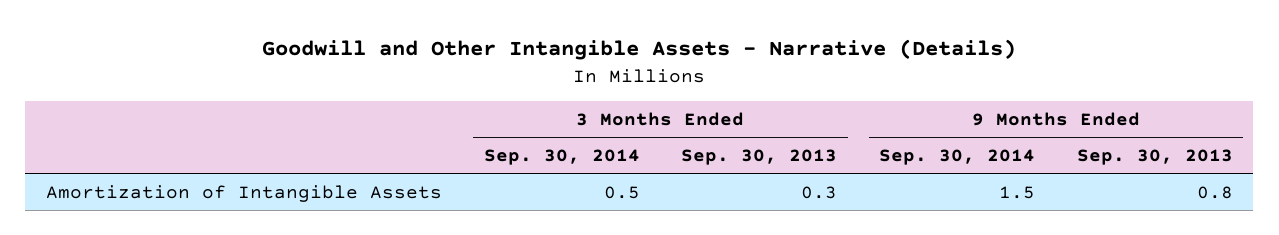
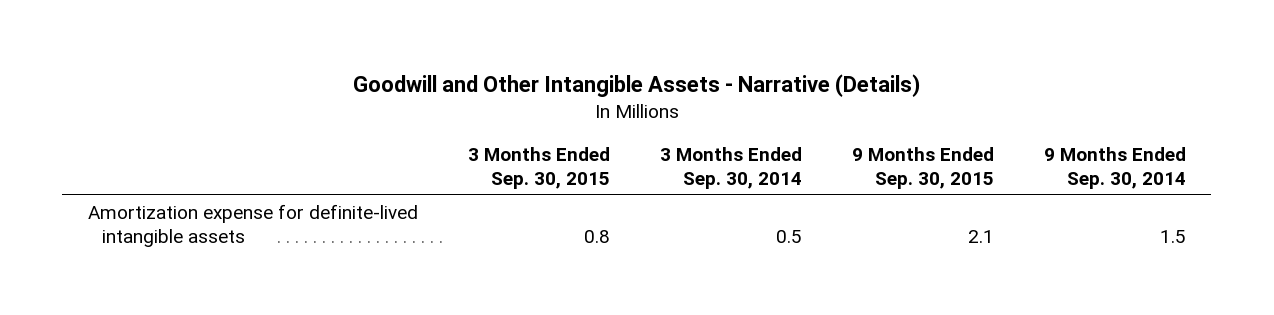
[681,148,838,165] Sep. 30, 2013 -> none
[1076,148,1233,165] Sep. 30, 2013 -> none
none -> [467,146,610,189] 3 Months Ended Sep. 30, 2015
none -> [851,146,994,189] 9 Months Ended Sep. 30, 2015
[46,184,443,202] Amortization of Intangible Assets -> [87,204,418,248] Amortization expense for definite-lived intangible assets

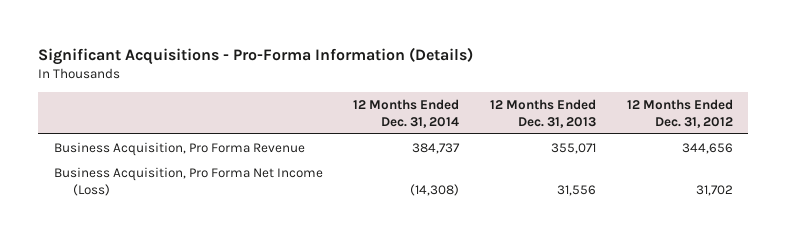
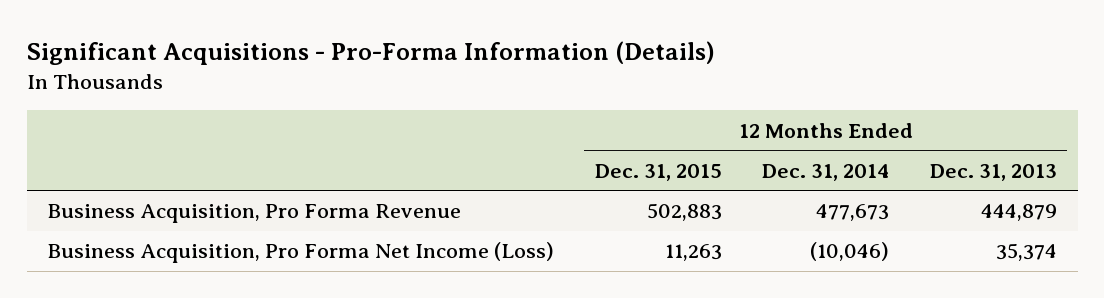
[626,98,733,128] 12 Months Ended Dec. 31, 2012 -> none
none -> [594,163,722,181] Dec. 31, 2015
[412,142,461,154] 384,737 -> [816,204,890,222] 477,673
[551,142,597,154] 355,071 -> [981,204,1058,222] 444,879
[410,183,460,196] (14,308) -> [810,242,890,262] (10,046)
[557,184,597,196] 31,556 -> [996,243,1058,262] 35,374

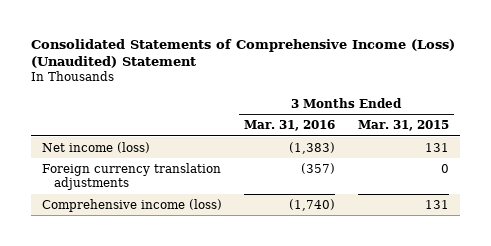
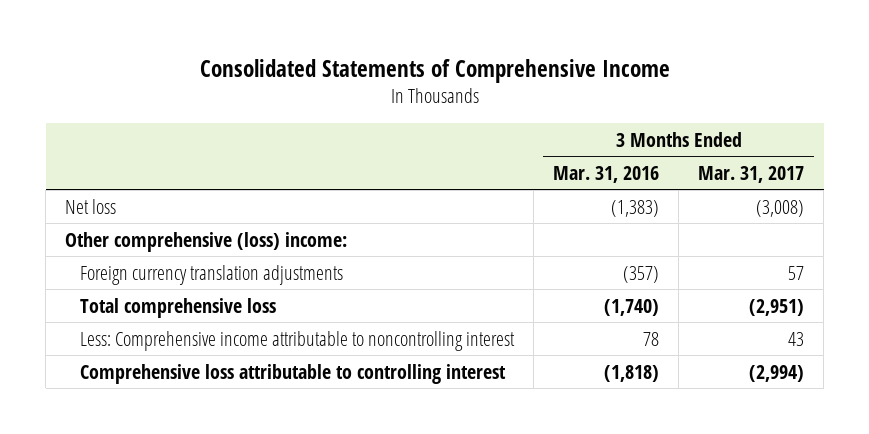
[30,38,455,69] Consolidated Statements of Comprehensive Income (Loss) (Unaudited) Statement -> [199,58,670,83] Consolidated Statements of Comprehensive Income
[357,120,449,132] Mar. 31, 2015 -> none
none -> [698,165,805,183] Mar. 31, 2017
[42,141,151,153] Net income (loss) -> [65,198,117,214] Net loss
none -> [65,231,348,252] Other comprehensive (loss) income:
none -> [79,297,276,318] Total comprehensive loss
none -> [79,330,515,351] Less: Comprehensive income attributable to noncontrolling interest
[42,198,223,212] Comprehensive income (loss) -> [79,363,506,384] Comprehensive loss attributable to controlling interest
[289,198,336,211] (1,740) -> [604,364,660,382] (1,818)

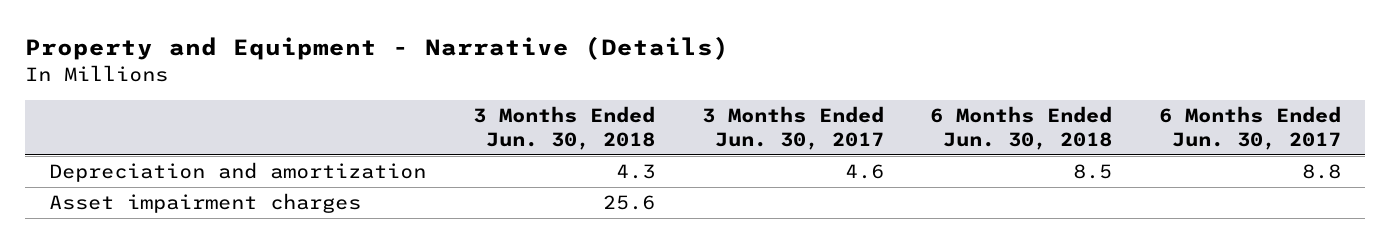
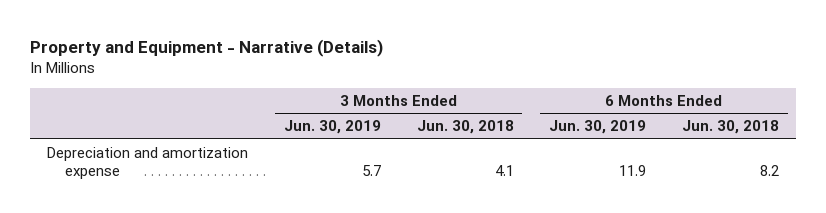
[701,105,884,150] 3 Months Ended Jun. 30, 2017 -> none
[1159,105,1342,150] 6 Months Ended Jun. 30, 2017 -> none
none -> [284,120,382,135] Jun. 30, 2019
none -> [549,120,647,135] Jun. 30, 2019
[48,193,361,214] Asset impairment charges -> none
[48,162,426,183] Depreciation and amortization -> [47,147,249,179] Depreciation and amortization expense
[615,164,655,180] 4.3 -> [494,164,514,176] 4.1
[1073,164,1113,180] 8.5 -> [759,164,779,176] 8.2

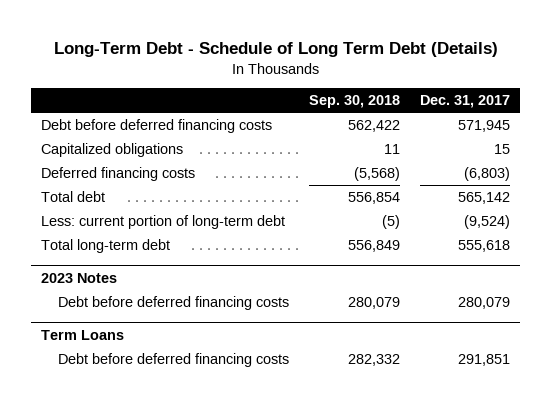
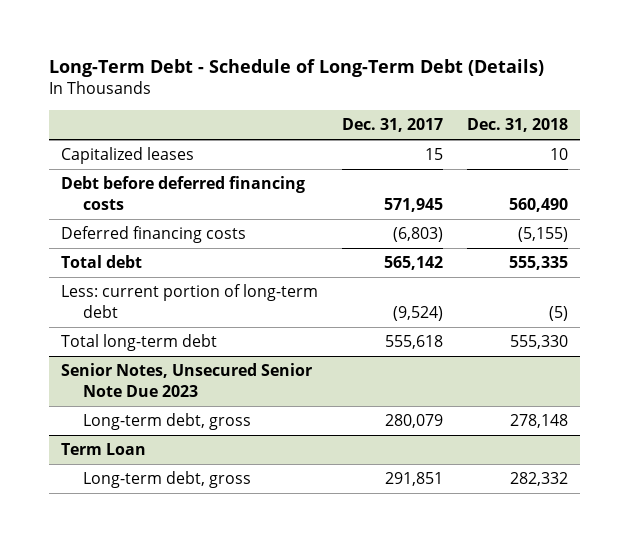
[53,42,498,58] Long-Term Debt - Schedule of Long Term Debt (Details) -> [48,58,544,77] Long-Term Debt - Schedule of Long-Term Debt (Details)
[309,95,401,109] Sep. 30, 2018 -> none
none -> [466,118,568,133] Dec. 31, 2018
none -> [60,147,194,165] Capitalized leases
[41,143,184,158] Capitalized obligations -> none
[41,272,118,283] 2023 Notes -> none
none -> [60,363,312,397] Senior Notes, Unsecured Senior Note Due 2023
[58,296,290,311] Debt before deferred financing costs -> [83,413,252,431] Long-term debt, gross
[41,329,125,340] Term Loans -> [60,443,146,456] Term Loan
[58,353,290,368] Debt before deferred financing costs -> [83,471,252,489] Long-term debt, gross

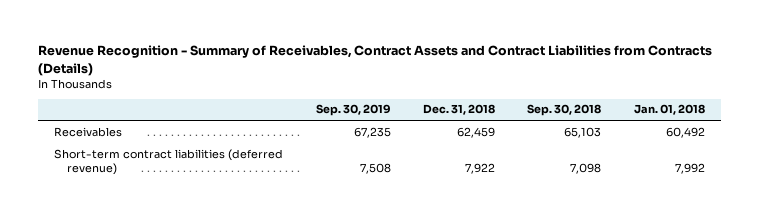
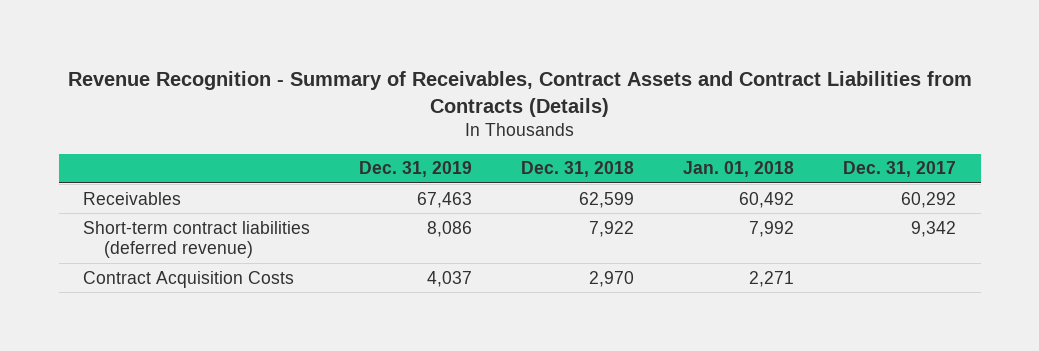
[315,104,391,117] Sep. 30, 2019 -> none
[527,104,602,117] Sep. 30, 2018 -> none
none -> [359,161,473,178] Dec. 31, 2019
none -> [843,161,957,178] Dec. 31, 2017
[457,126,496,138] 62,459 -> [579,191,635,208] 62,599
none -> [83,270,295,288] Contract Acquisition Costs

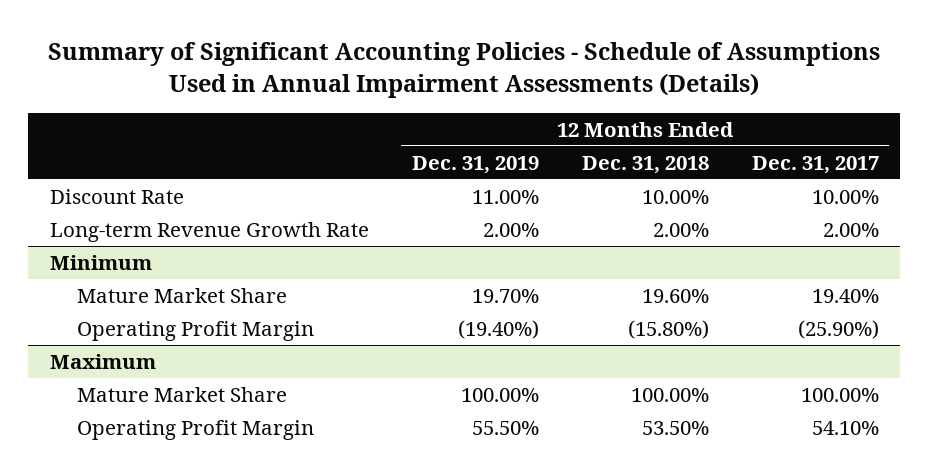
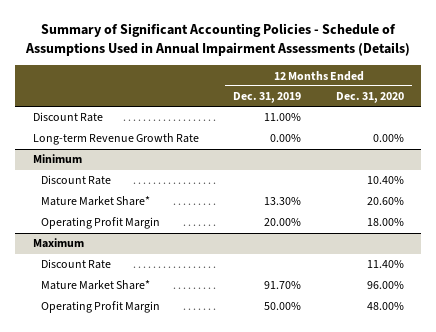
[581,155,709,174] Dec. 31, 2018 -> none
[751,155,879,174] Dec. 31, 2017 -> none
none -> [335,92,404,104] Dec. 31, 2020
[482,222,539,237] 2.00% -> [270,134,302,143] 0.00%
none -> [41,175,112,186] Discount Rate
[76,287,287,303] Mature Market Share -> [41,196,151,207] Mature Market Share*
[471,288,539,303] 19.70% -> [264,197,302,206] 13.30%
[457,319,539,339] (19.40%) -> [264,218,302,227] 20.00%
none -> [41,259,112,270] Discount Rate
[76,386,287,402] Mature Market Share -> [41,280,151,291] Mature Market Share*
[460,387,539,402] 100.00% -> [264,281,302,290] 91.70%
[471,420,539,435] 55.50% -> [264,302,302,311] 50.00%

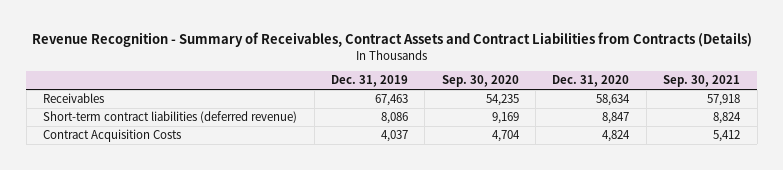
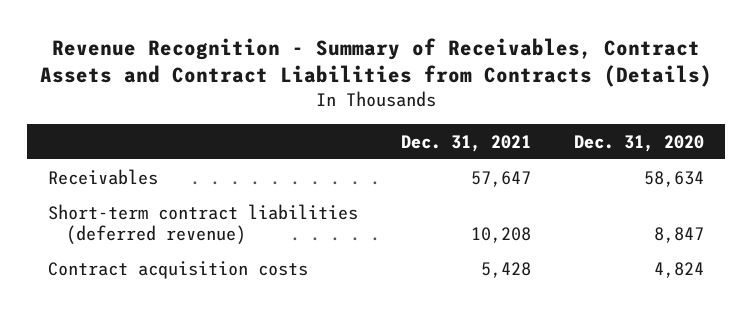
[330,75,408,88] Dec. 31, 2019 -> none
[441,75,519,88] Sep. 30, 2020 -> none
[663,75,741,88] Sep. 30, 2021 -> none
none -> [400,134,531,152] Dec. 31, 2021
[43,129,182,143] Contract Acquisition Costs -> [48,260,309,279] Contract acquisition costs

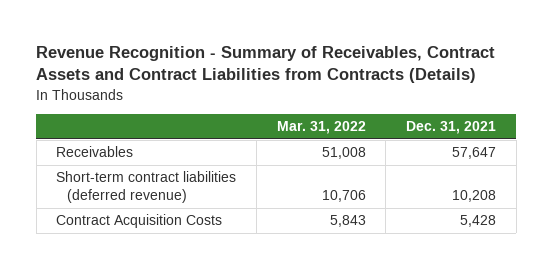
[573,134,704,152] Dec. 31, 2020 -> none
none -> [276,121,366,135] Mar. 31, 2022
[48,260,309,279] Contract acquisition costs -> [56,214,223,229] Contract Acquisition Costs

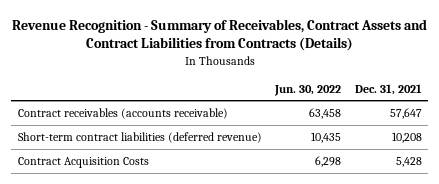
[276,121,366,135] Mar. 31, 2022 -> none
none -> [274,84,342,96] Jun. 30, 2022
[56,146,134,158] Receivables -> [17,107,228,119] Contract receivables (accounts receivable)

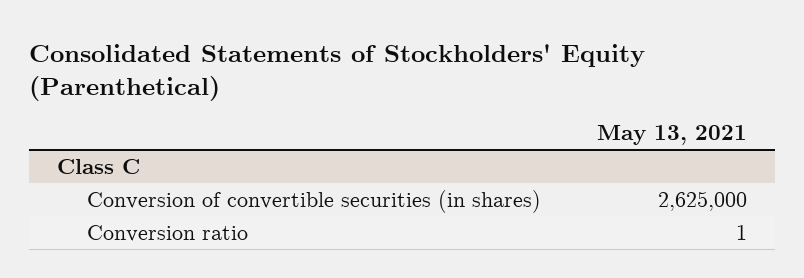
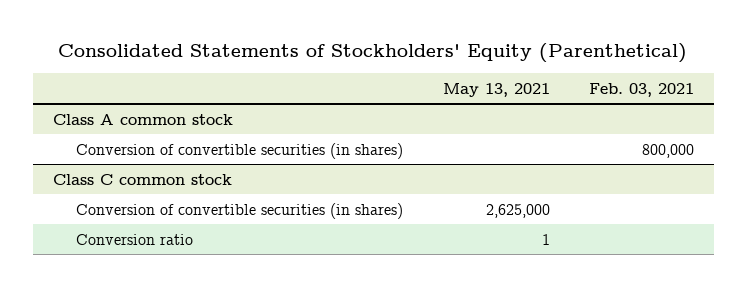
none -> [589,82,695,97] Feb. 03, 2021
none -> [52,113,233,125] Class A common stock
none -> [75,142,403,159] Conversion of convertible securities (in shares)
[56,158,140,174] Class C -> [52,173,232,185] Class C common stock

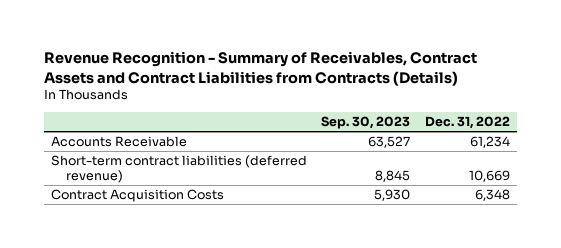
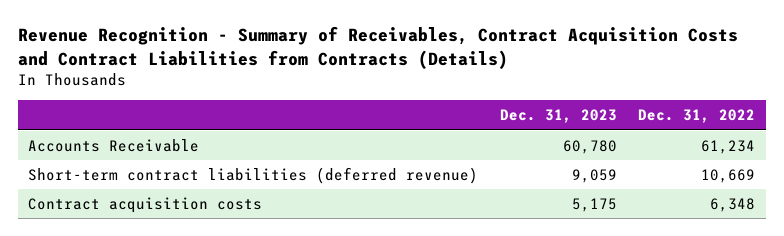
[43,51,477,86] Revenue Recognition - Summary of Receivables, Contract Assets and Contract Liabilities from Contracts (Details) -> [17,26,738,69] Revenue Recognition - Summary of Receivables, Contract Acquisition Costs and Contract Liabilities from Contracts (Details)
[321,116,411,130] Sep. 30, 2023 -> none
none -> [499,109,617,124] Dec. 31, 2023
[50,189,224,203] Contract Acquisition Costs -> [28,197,263,214] Contract acquisition costs

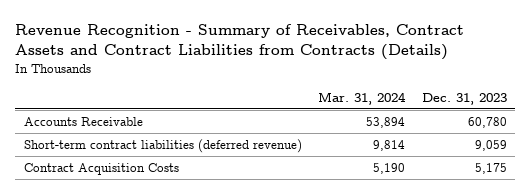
[17,26,738,69] Revenue Recognition - Summary of Receivables, Contract Acquisition Costs and Contract Liabilities from Contracts (Details) -> [15,24,465,61] Revenue Recognition - Summary of Receivables, Contract Assets and Contract Liabilities from Contracts (Details)
[638,109,756,124] Dec. 31, 2022 -> none
none -> [318,91,407,105] Mar. 31, 2024
[28,197,263,214] Contract acquisition costs -> [23,162,179,175] Contract Acquisition Costs

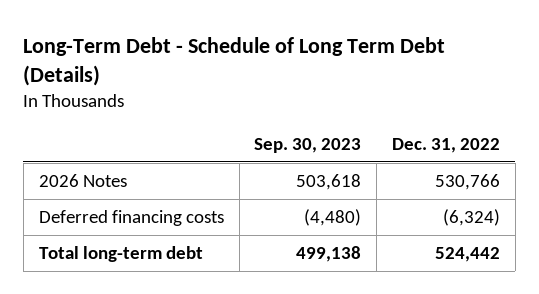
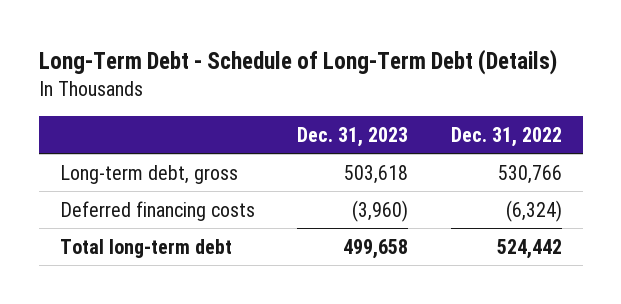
[23,36,446,86] Long-Term Debt - Schedule of Long Term Debt (Details) -> [38,49,557,76] Long-Term Debt - Schedule of Long-Term Debt (Details)
[254,138,362,154] Sep. 30, 2023 -> none
none -> [297,126,409,147] Dec. 31, 2023
[38,173,127,187] 2026 Notes -> [59,164,238,184] Long-term debt, gross

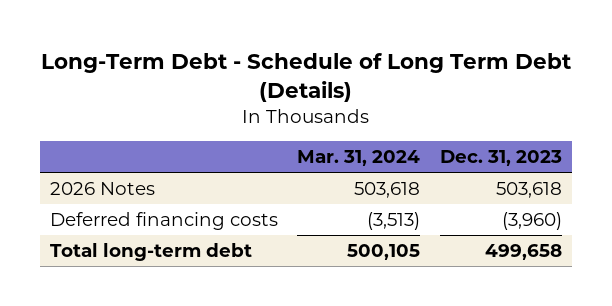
[38,49,557,76] Long-Term Debt - Schedule of Long-Term Debt (Details) -> [40,52,571,102] Long-Term Debt - Schedule of Long Term Debt (Details)
[450,126,562,147] Dec. 31, 2022 -> none
none -> [297,150,421,167] Mar. 31, 2024
[59,164,238,184] Long-term debt, gross -> [49,181,155,195] 2026 Notes

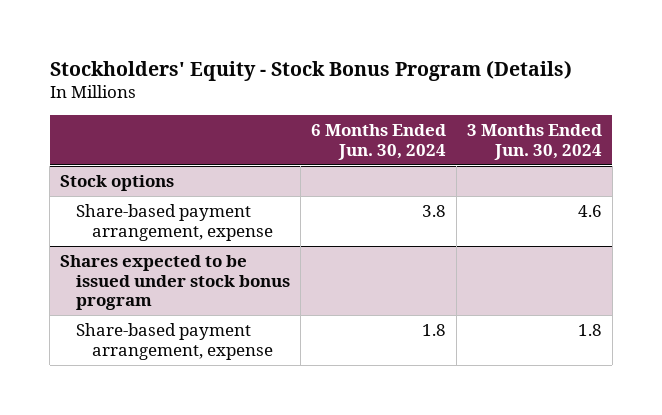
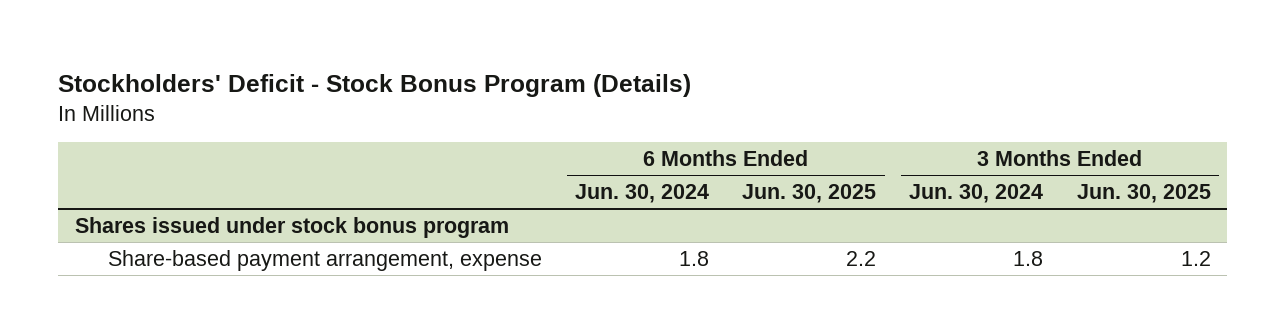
[49,59,572,81] Stockholders' Equity - Stock Bonus Program (Details) -> [58,73,692,97] Stockholders' Deficit - Stock Bonus Program (Details)
none -> [742,184,877,204] Jun. 30, 2025
none -> [1076,184,1211,204] Jun. 30, 2025
[60,174,175,191] Stock options -> none
[76,203,274,241] Share-based payment arrangement, expense -> none
[60,254,291,311] Shares expected to be issued under stock bonus program -> [75,216,510,238] Shares issued under stock bonus program

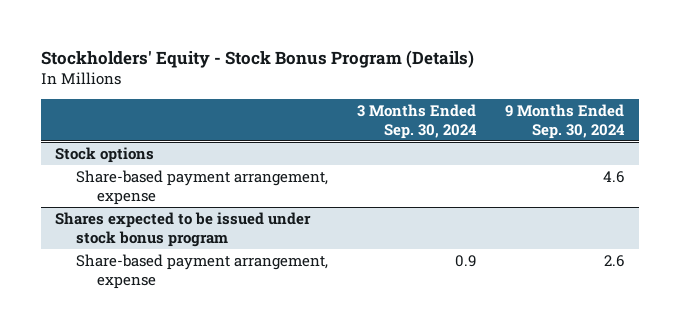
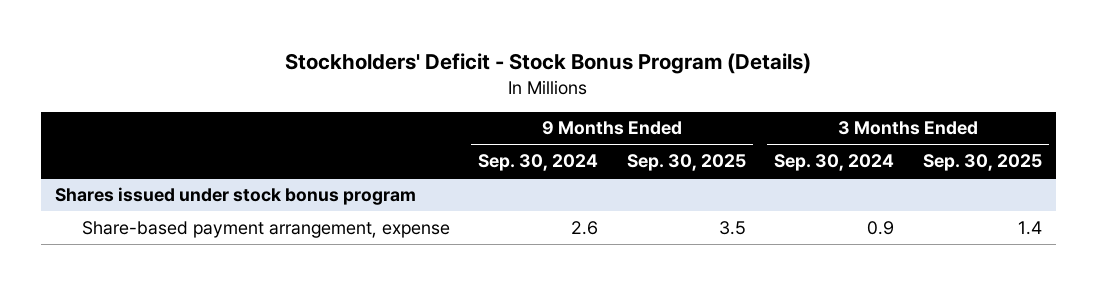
[40,49,474,68] Stockholders' Equity - Stock Bonus Program (Details) -> [285,53,812,75] Stockholders' Deficit - Stock Bonus Program (Details)
none -> [626,154,746,172] Sep. 30, 2025
none -> [922,154,1042,172] Sep. 30, 2025
[55,146,155,163] Stock options -> none
[76,169,329,205] Share-based payment arrangement, expense -> none
[55,211,312,247] Shares expected to be issued under stock bonus program -> [55,186,417,205] Shares issued under stock bonus program

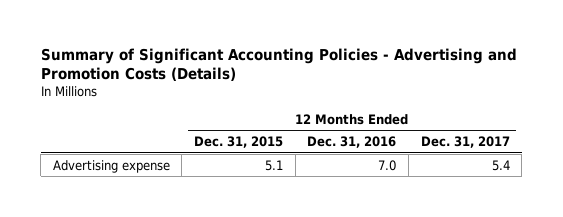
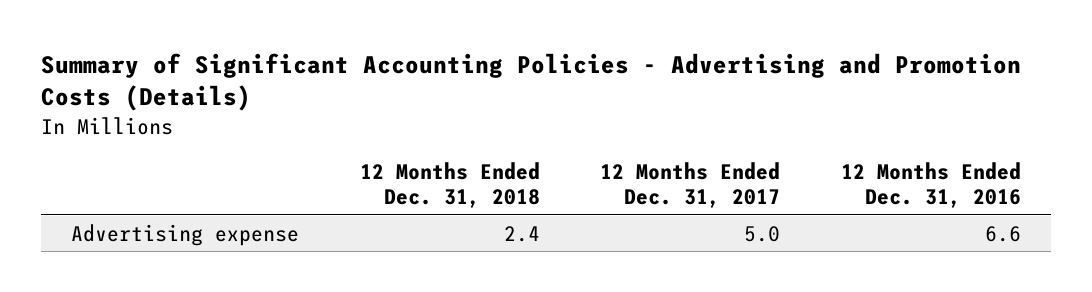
[194,136,284,149] Dec. 31, 2015 -> none
none -> [359,162,540,209] 12 Months Ended Dec. 31, 2018
[378,159,397,171] 7.0 -> [984,225,1021,242] 6.6
[491,159,510,171] 5.4 -> [744,225,781,242] 5.0

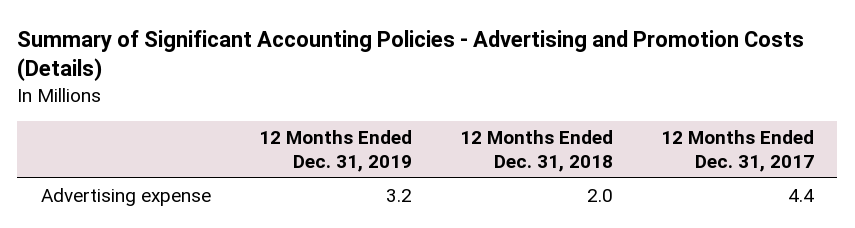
[840,162,1021,209] 12 Months Ended Dec. 31, 2016 -> none
none -> [258,129,412,173] 12 Months Ended Dec. 31, 2019
[503,225,540,242] 2.4 -> [586,188,613,202] 2.0
[744,225,781,242] 5.0 -> [787,188,814,202] 4.4

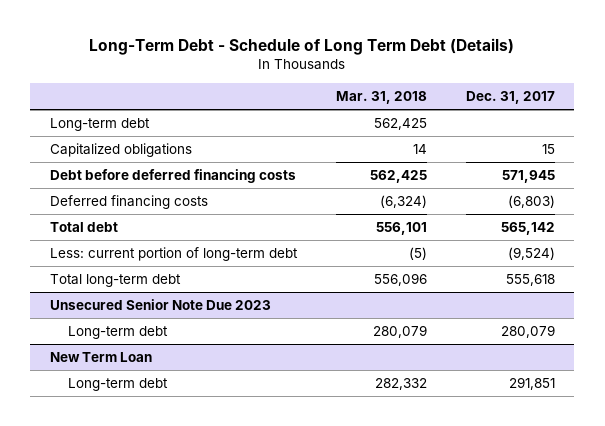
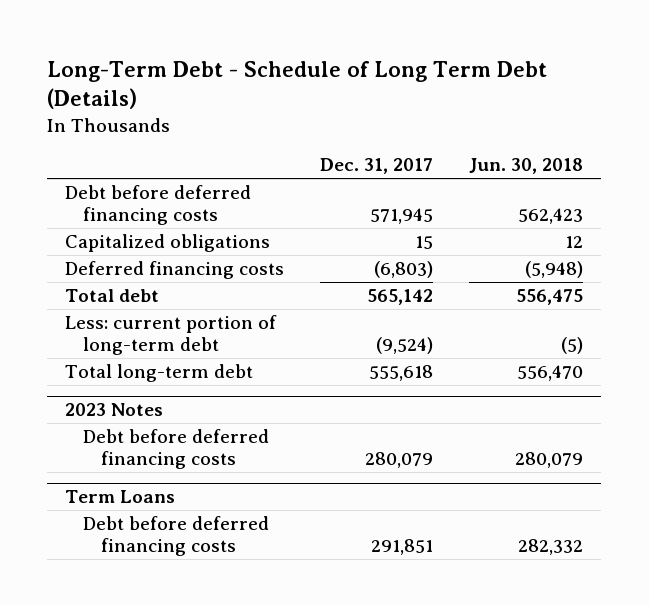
[335,90,427,104] Mar. 31, 2018 -> none
none -> [469,158,584,175] Jun. 30, 2018
[49,118,150,132] Long-term debt -> none
[49,143,192,158] Capitalized obligations -> [65,234,271,253] Capitalized obligations
[49,299,271,311] Unsecured Senior Note Due 2023 -> [65,403,164,417] 2023 Notes
[67,326,168,340] Long-term debt -> [83,429,270,470] Debt before deferred financing costs
[49,352,152,363] New Term Loan -> [65,490,176,504] Term Loans
[67,378,168,392] Long-term debt -> [83,516,270,557] Debt before deferred financing costs

